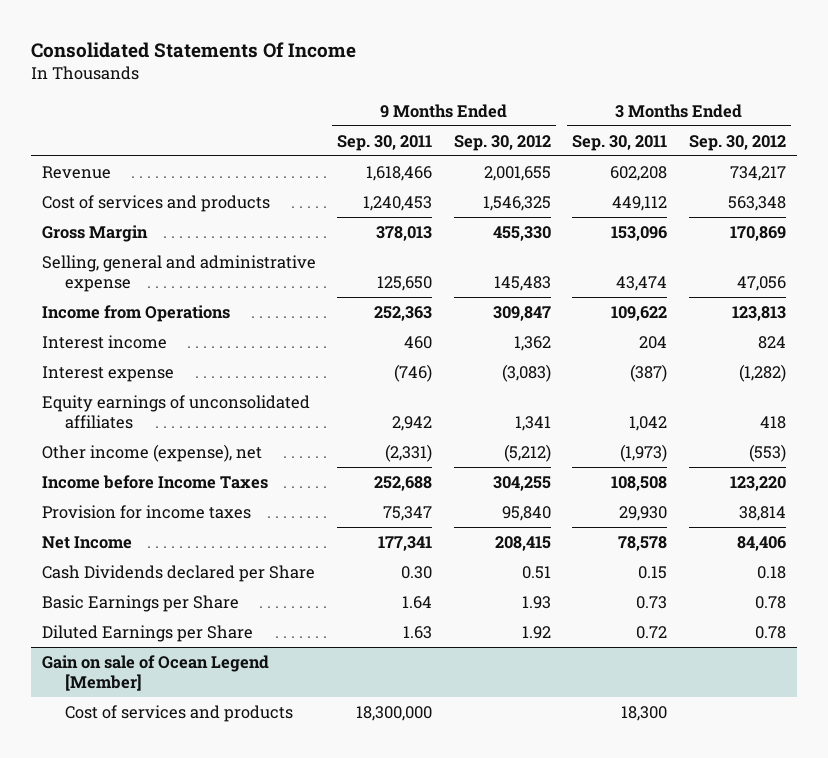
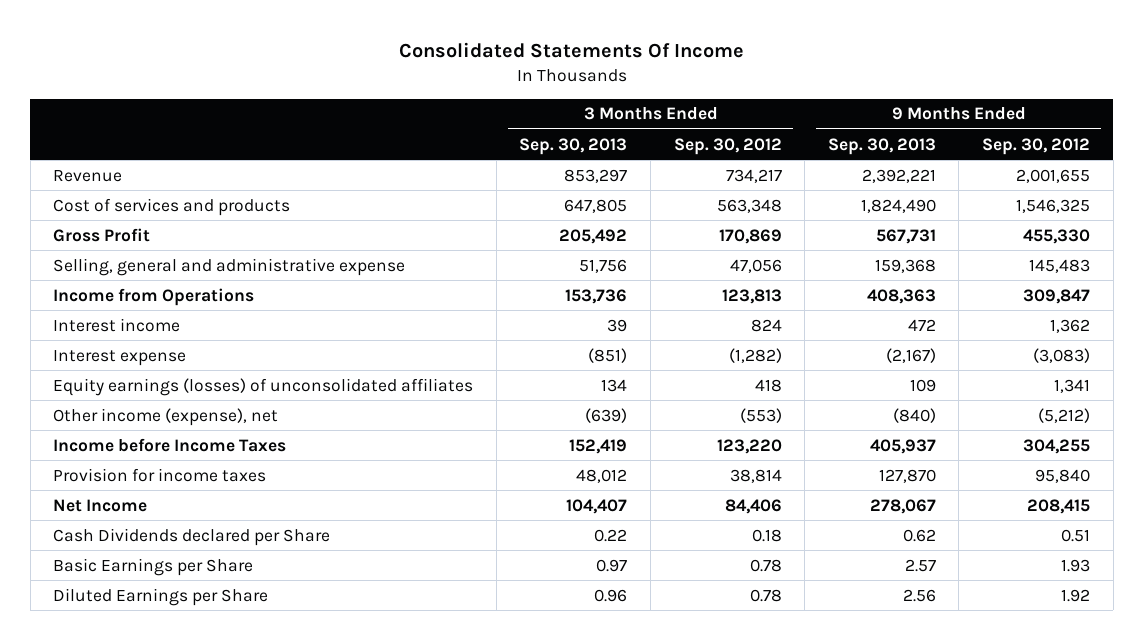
[337,134,433,151] Sep. 30, 2011 -> none
[572,134,668,151] Sep. 30, 2011 -> none
none -> [519,137,628,155] Sep. 30, 2013
none -> [827,137,936,155] Sep. 30, 2013
[41,224,148,242] Gross Margin -> [53,227,151,242] Gross Profit
[41,394,310,429] Equity earnings of unconsolidated affiliates -> [53,377,474,396] Equity earnings (losses) of unconsolidated affiliates
[41,654,269,691] Gain on sale of Ocean Legend [Member] -> none
[64,704,293,722] Cost of services and products -> none

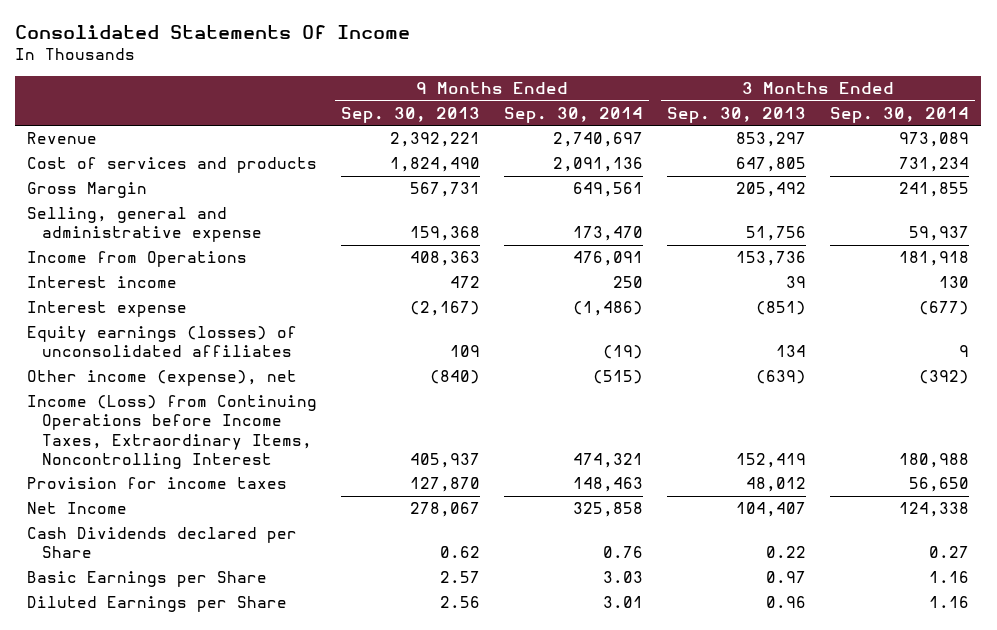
[673,137,782,155] Sep. 30, 2012 -> none
[981,137,1090,155] Sep. 30, 2012 -> none
none -> [504,106,644,123] Sep. 30, 2014
none -> [830,106,970,123] Sep. 30, 2014
[53,227,151,242] Gross Profit -> [27,182,148,199] Gross Margin
[53,437,287,452] Income before Income Taxes -> [27,395,318,469] Income (Loss) from Continuing Operations before Income Taxes, Extraordinary Items, Noncontrolling Interest

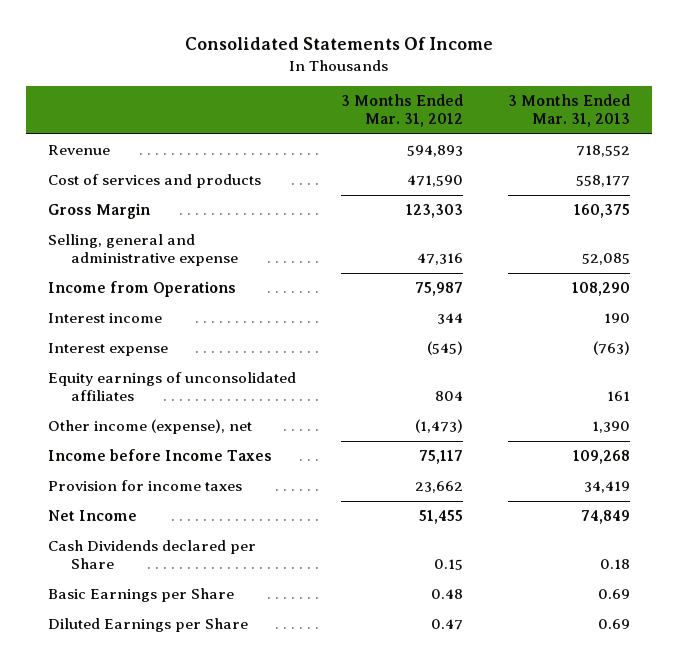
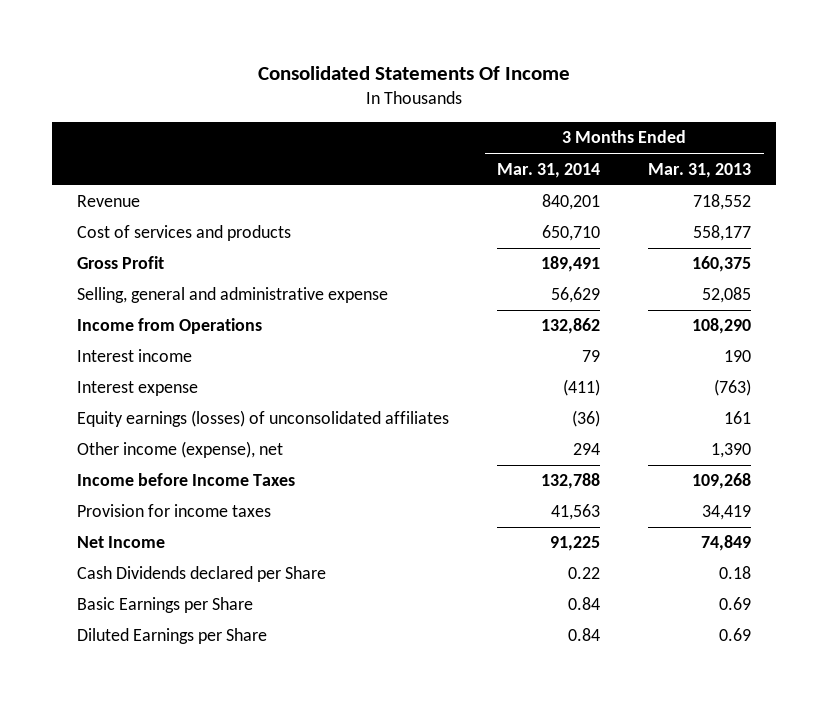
[340,94,463,128] 3 Months Ended Mar. 31, 2012 -> none
none -> [496,162,600,178] Mar. 31, 2014
[48,203,151,220] Gross Margin -> [76,256,164,270] Gross Profit
[48,372,297,402] Equity earnings of unconsolidated affiliates -> [76,410,449,428] Equity earnings (losses) of unconsolidated affiliates

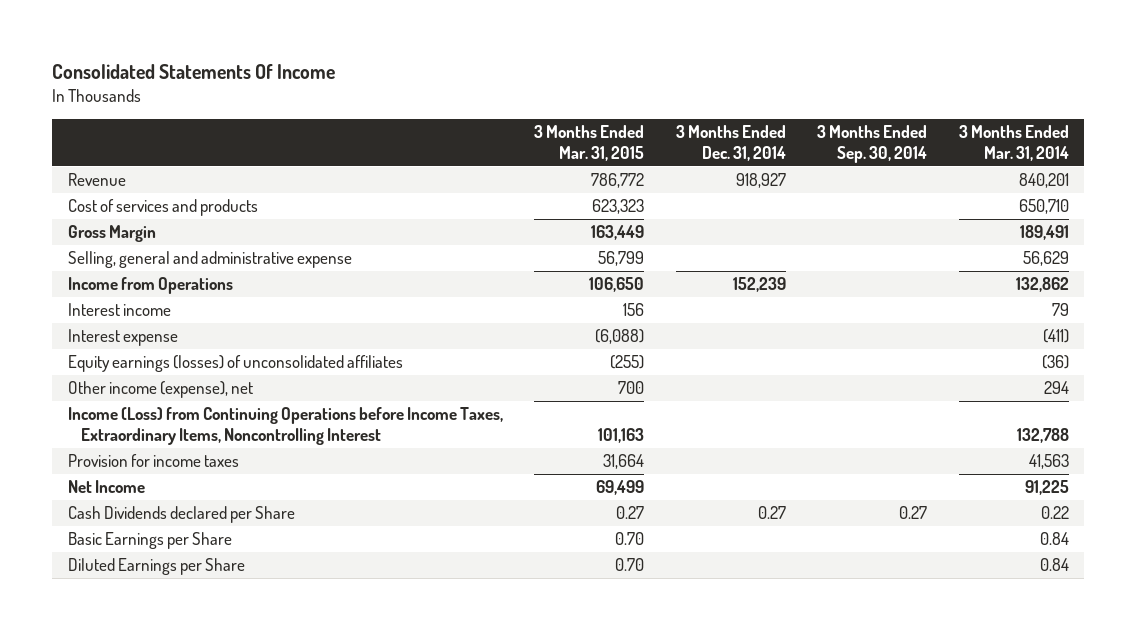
[648,162,752,178] Mar. 31, 2013 -> none
none -> [534,125,645,162] 3 Months Ended Mar. 31, 2015
none -> [675,125,786,162] 3 Months Ended Dec. 31, 2014
none -> [817,125,928,164] 3 Months Ended Sep. 30, 2014
[76,256,164,270] Gross Profit -> [67,225,156,243] Gross Margin
[76,473,295,487] Income before Income Taxes -> [67,407,503,446] Income (Loss) from Continuing Operations before Income Taxes, Extraordinary Items, Noncontrolling Interest

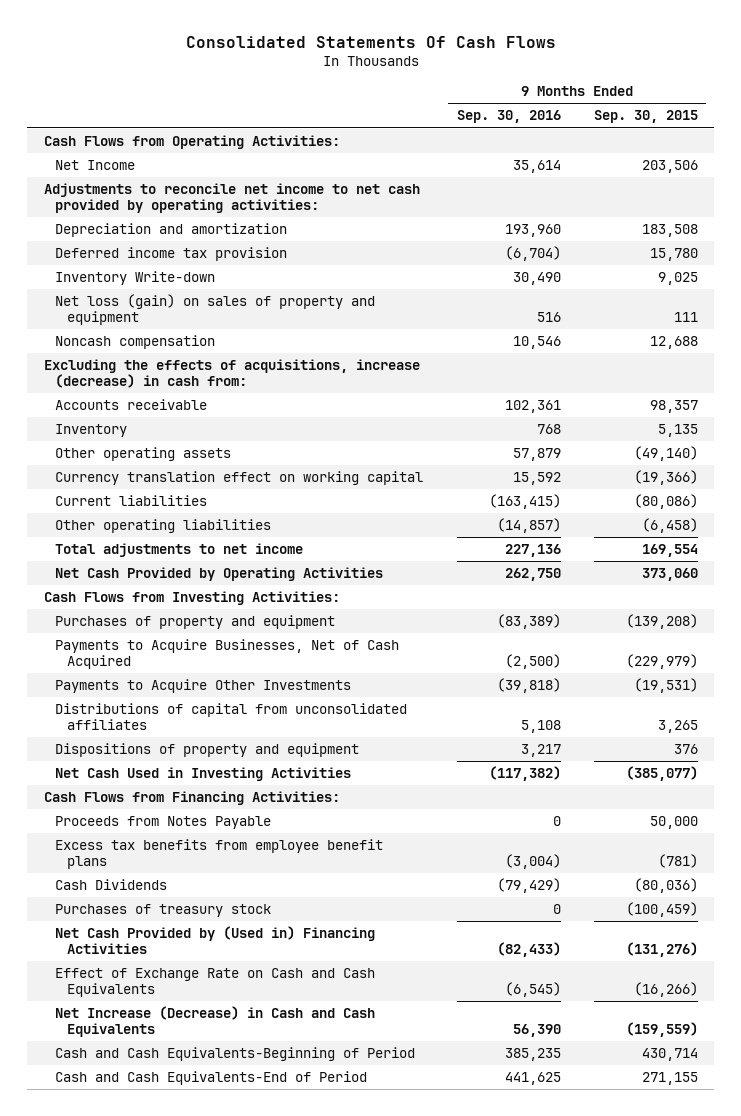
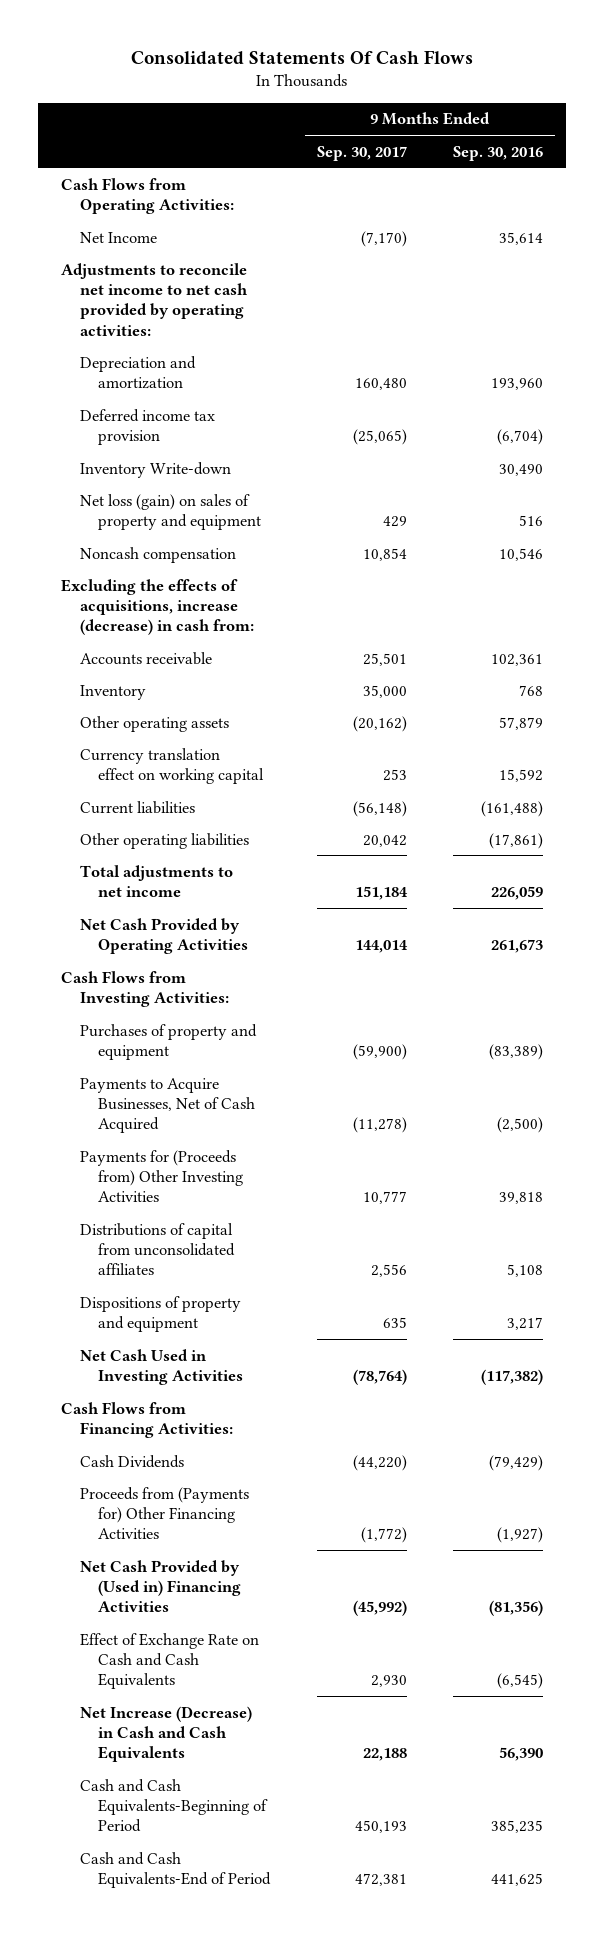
[593,110,698,124] Sep. 30, 2015 -> none
none -> [316,145,407,161] Sep. 30, 2017
[488,494,561,510] (163,415) -> [481,800,544,817] (161,488)
[496,518,561,534] (14,857) -> [489,832,544,849] (17,861)
[504,544,561,558] 227,136 -> [491,885,544,900] 226,059
[504,568,561,582] 262,750 -> [491,938,544,953] 261,673
[55,679,352,694] Payments to Acquire Other Investments -> none
none -> [79,1149,244,1203] Payments for (Proceeds from) Other Investing Activities
[55,816,272,830] Proceeds from Notes Payable -> none
[55,839,384,869] Excess tax benefits from employee benefit plans -> none
[55,904,272,918] Purchases of treasury stock -> none
none -> [79,1486,249,1540] Proceeds from (Payments for) Other Financing Activities
[496,941,561,957] (82,433) -> [489,1600,544,1617] (81,356)

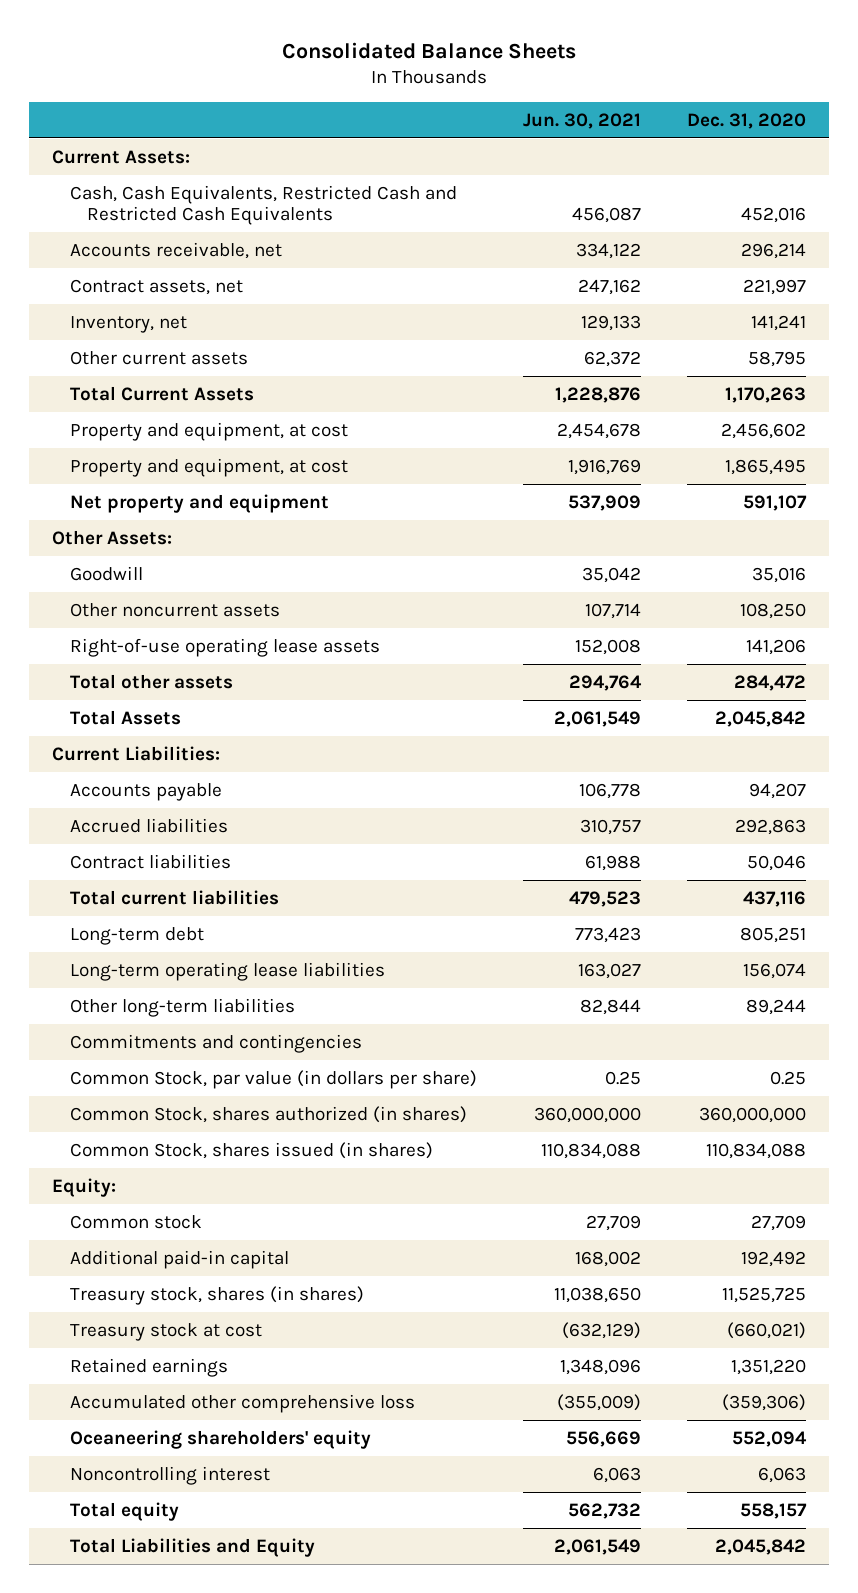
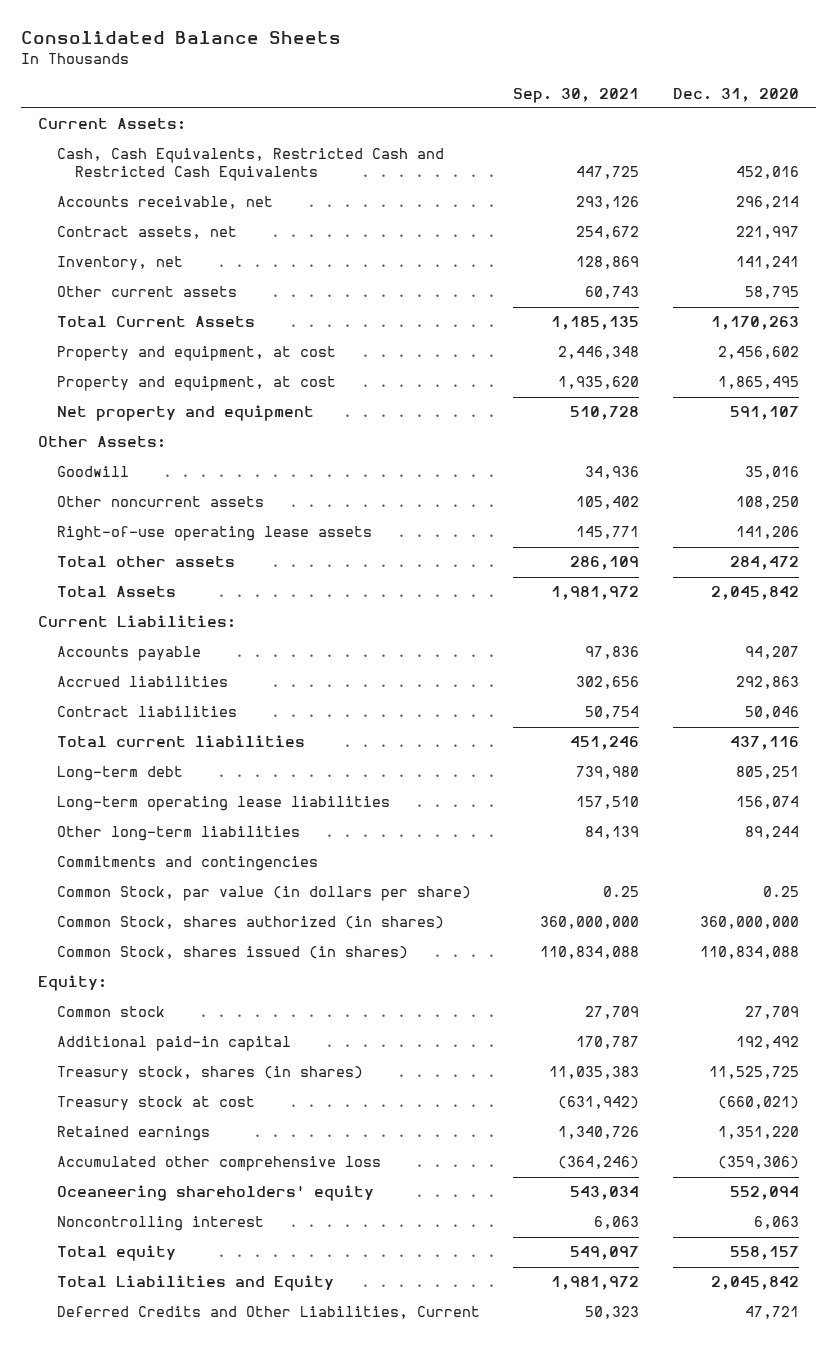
[522,112,641,129] Jun. 30, 2021 -> none
none -> [513,87,640,103] Sep. 30, 2021
none -> [56,1306,480,1320] Deferred Credits and Other Liabilities, Current

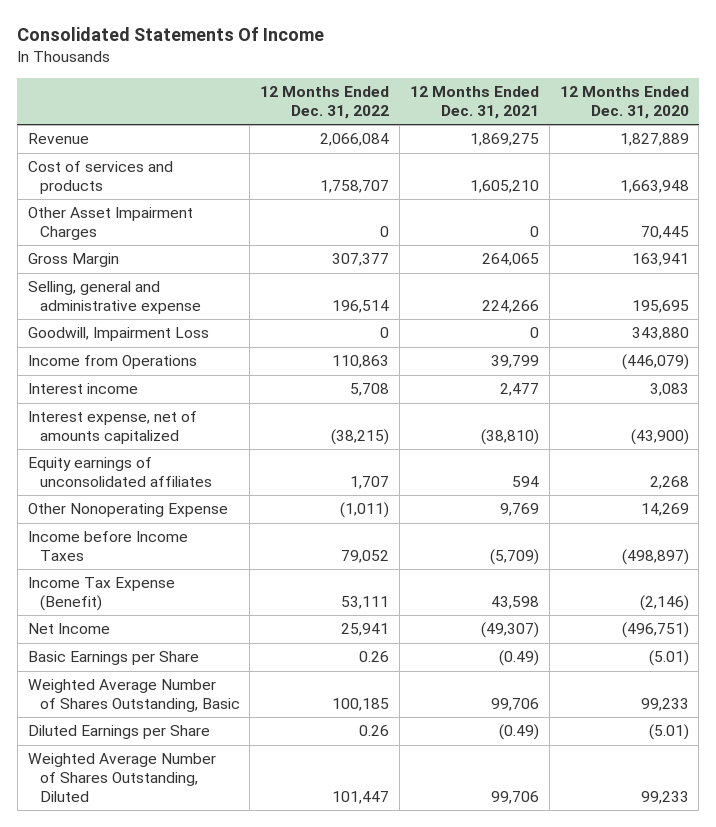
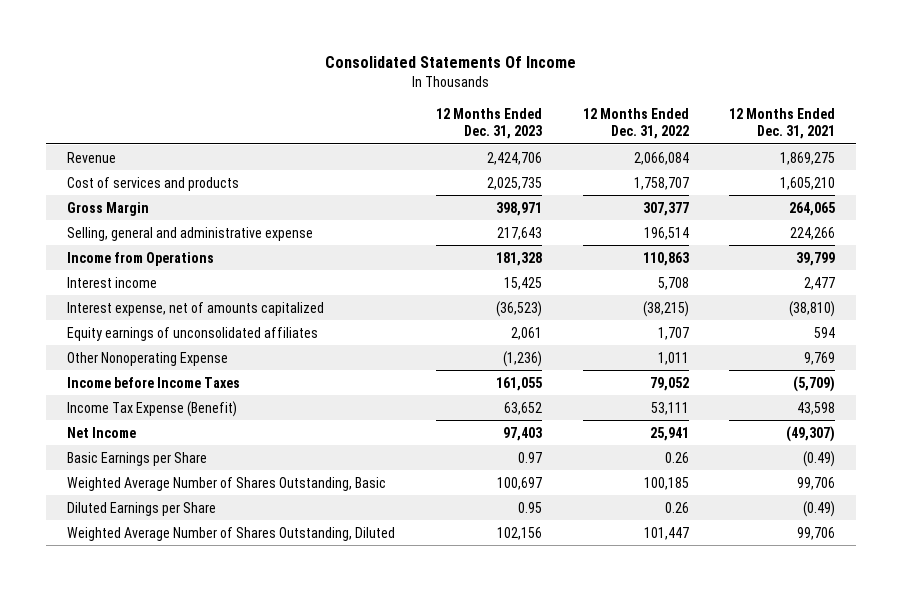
[559,86,689,119] 12 Months Ended Dec. 31, 2020 -> none
none -> [435,107,542,140] 12 Months Ended Dec. 31, 2023
[27,207,193,240] Other Asset Impairment Charges -> none
[27,327,209,342] Goodwill, Impairment Loss -> none
[340,502,390,519] (1,011) -> [657,351,689,365] 1,011

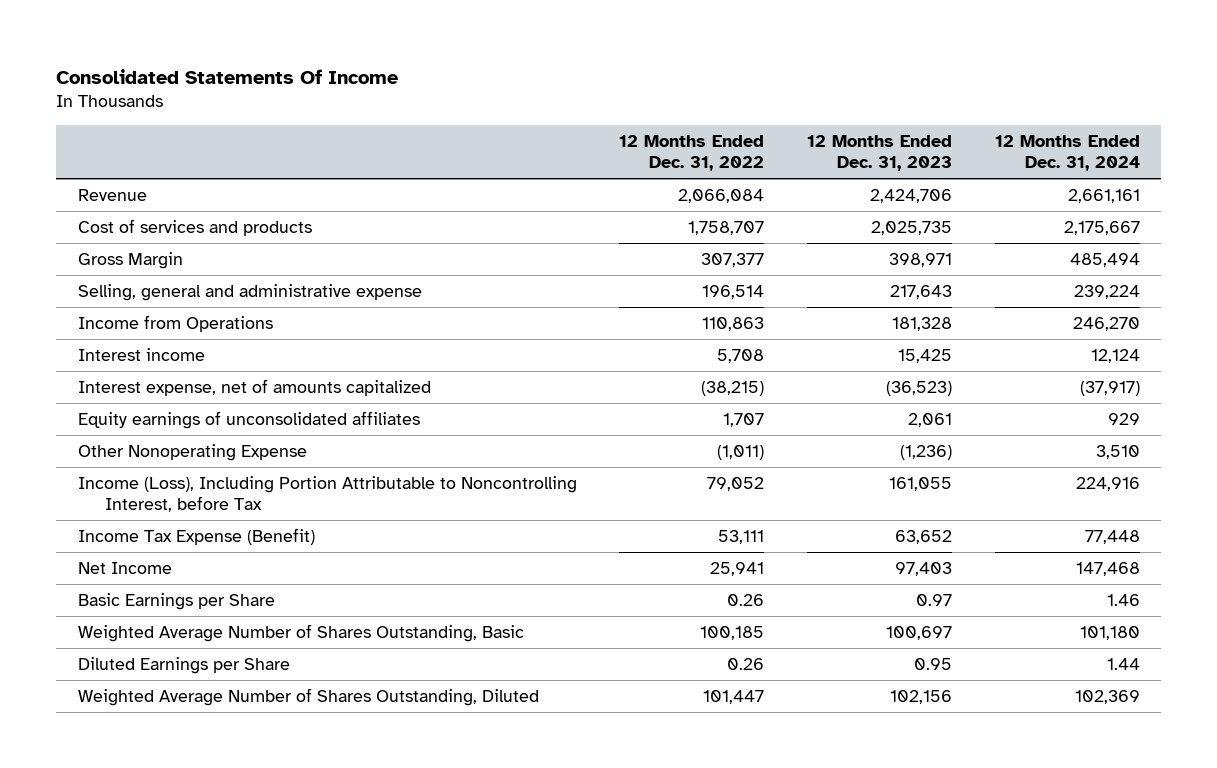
[729,107,836,140] 12 Months Ended Dec. 31, 2021 -> none
none -> [994,135,1140,171] 12 Months Ended Dec. 31, 2024
[657,351,689,365] 1,011 -> [717,445,765,461] (1,011)
[66,376,240,388] Income before Income Taxes -> [77,476,577,512] Income (Loss), Including Portion Attributable to Noncontrolling Interest, before Tax

